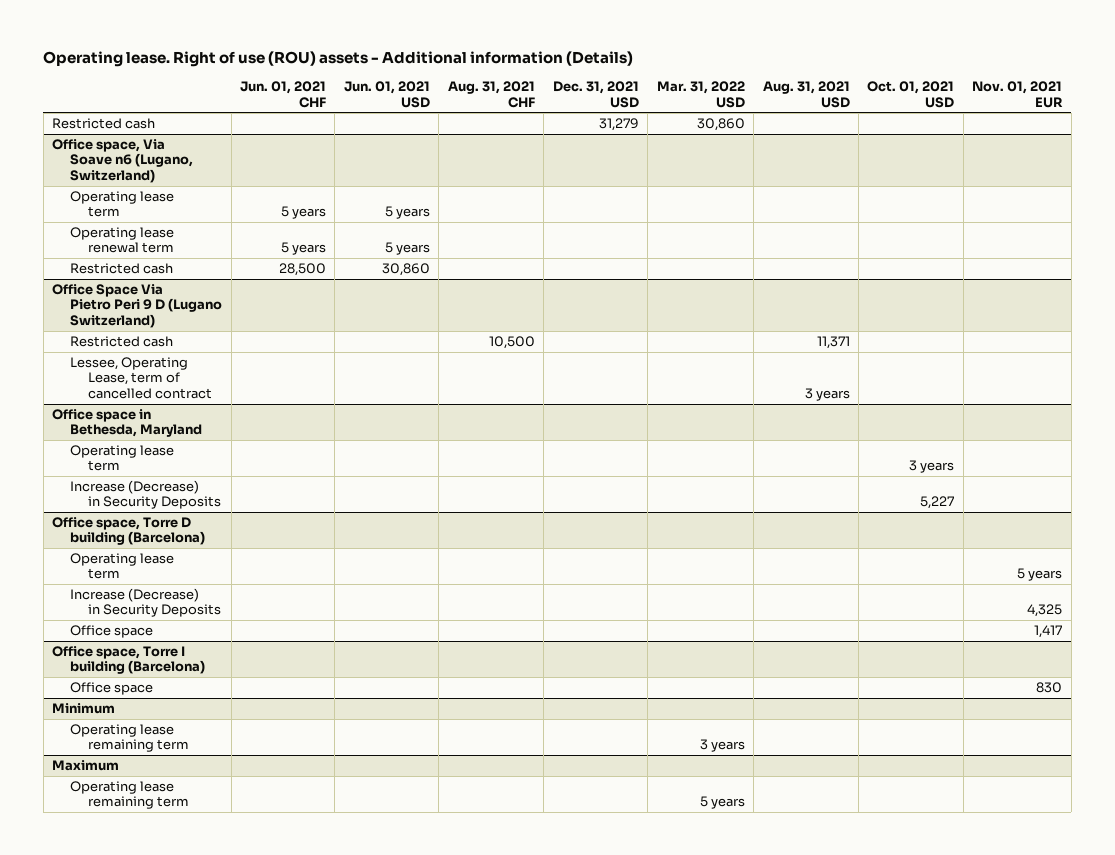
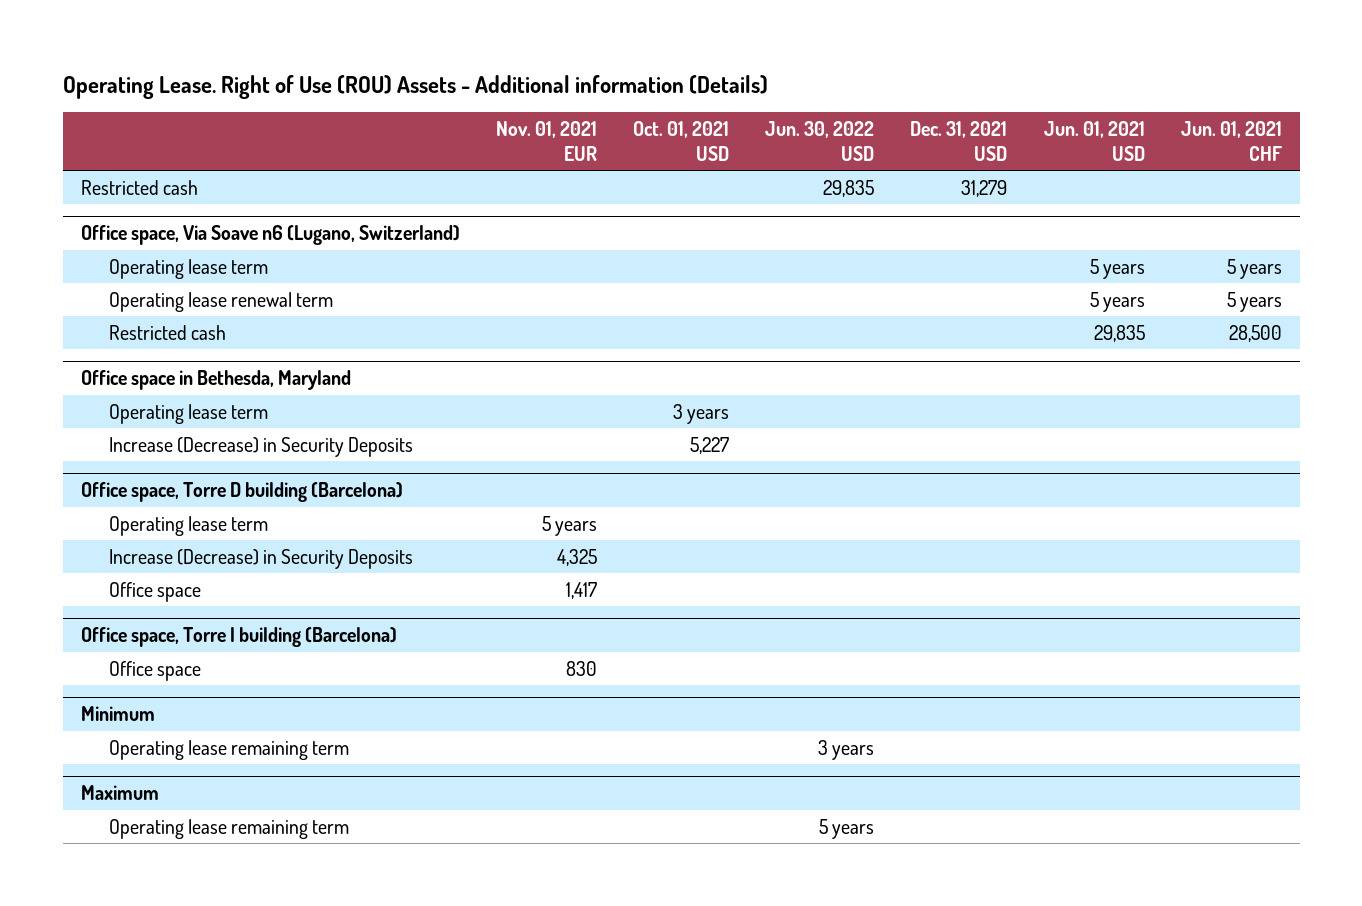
[43,51,634,68] Operating lease. Right of use (ROU) assets - Additional information (Details) -> [62,74,768,99] Operating Lease. Right of Use (ROU) Assets - Additional information (Details)
[447,81,535,108] Aug. 31, 2021 CHF -> none
[656,81,745,108] Mar. 31, 2022 USD -> none
[762,81,850,108] Aug. 31, 2021 USD -> none
none -> [765,120,875,161] Jun. 30, 2022 USD
[52,283,223,329] Office Space Via Pietro Peri 9 D (Lugano Switzerland) -> none
[70,335,174,347] Restricted cash -> none
[70,356,212,400] Lessee, Operating Lease, term of cancelled contract -> none
[381,262,430,276] 30,860 -> [1093,324,1145,342] 29,835

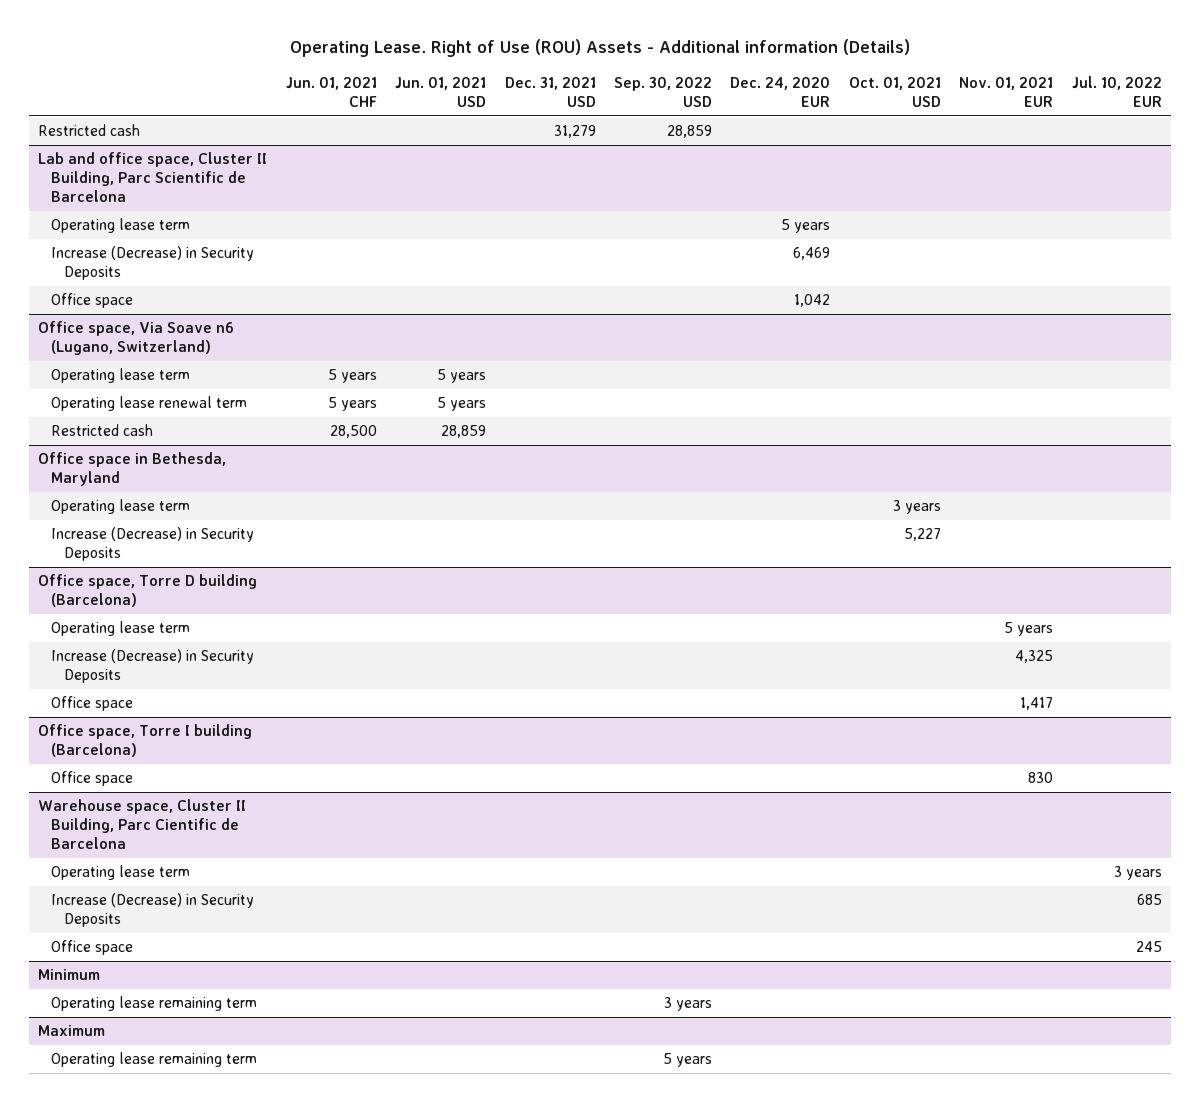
[765,120,875,161] Jun. 30, 2022 USD -> none
none -> [613,76,712,107] Sep. 30, 2022 USD
none -> [730,76,831,107] Dec. 24, 2020 EUR
none -> [1071,75,1162,107] Jul. 10, 2022 EUR
none -> [38,152,268,203] Lab and office space, Cluster II Building, Parc Scientific de Barcelona
none -> [51,218,191,234] Operating lease term
none -> [51,246,255,281] Increase (Decrease) in Security Deposits
none -> [51,293,134,309] Office space
[1093,324,1145,342] 29,835 -> [441,425,487,439] 28,859
none -> [38,799,247,850] Warehouse space, Cluster II Building, Parc Cientific de Barcelona
none -> [51,865,191,881] Operating lease term
none -> [51,893,255,928] Increase (Decrease) in Security Deposits
none -> [51,940,134,956] Office space

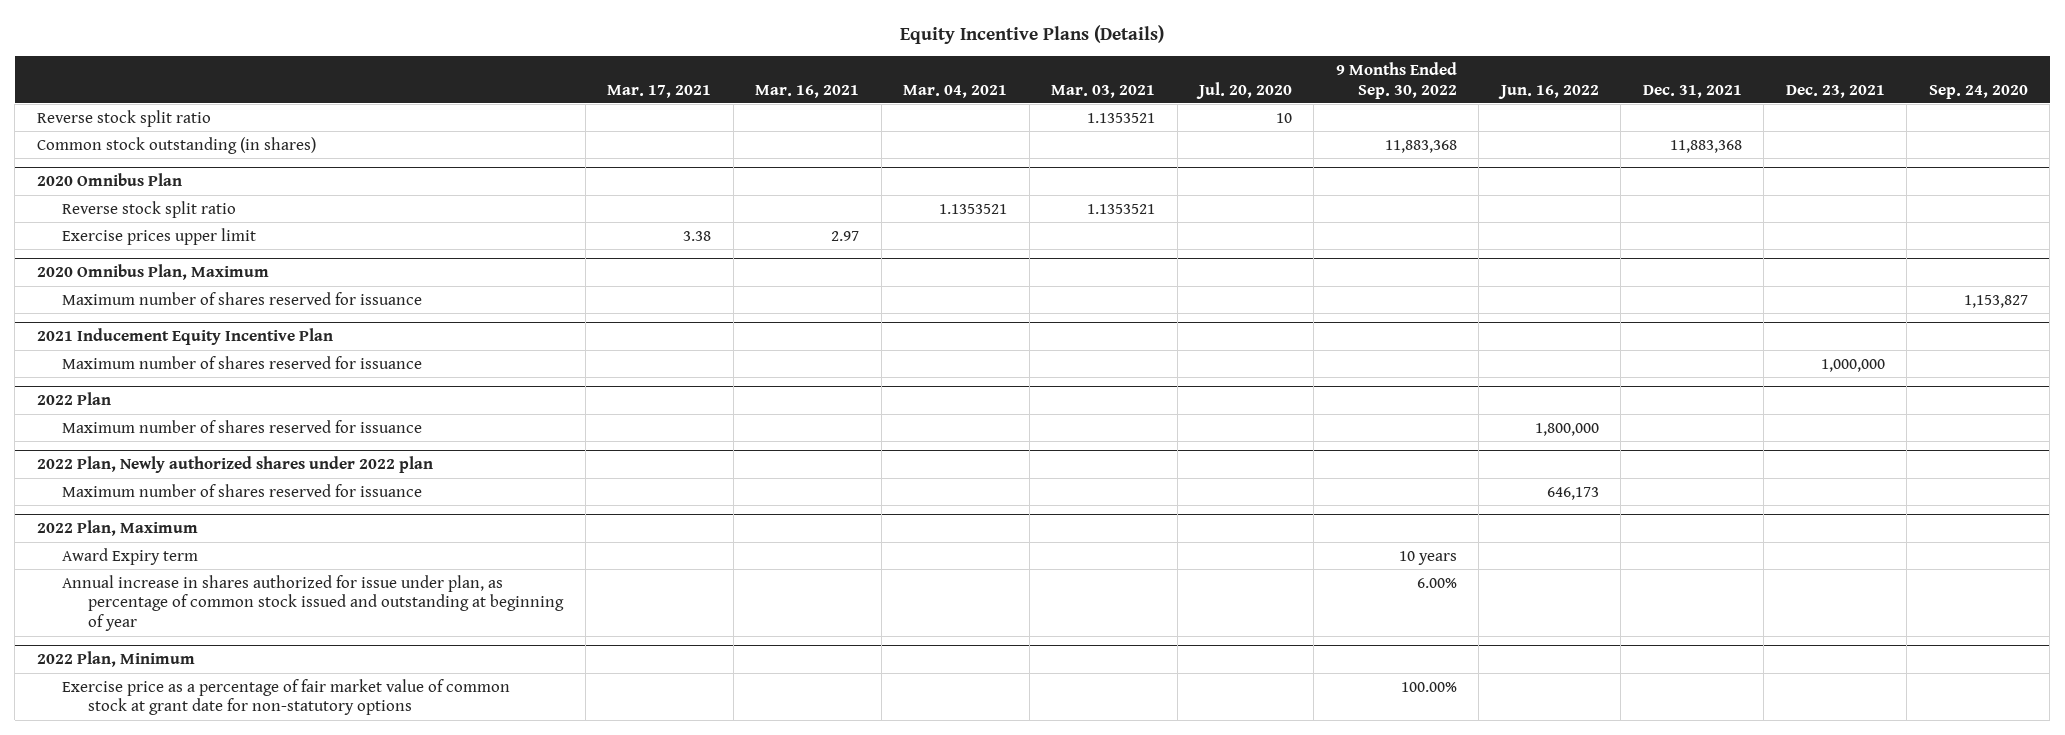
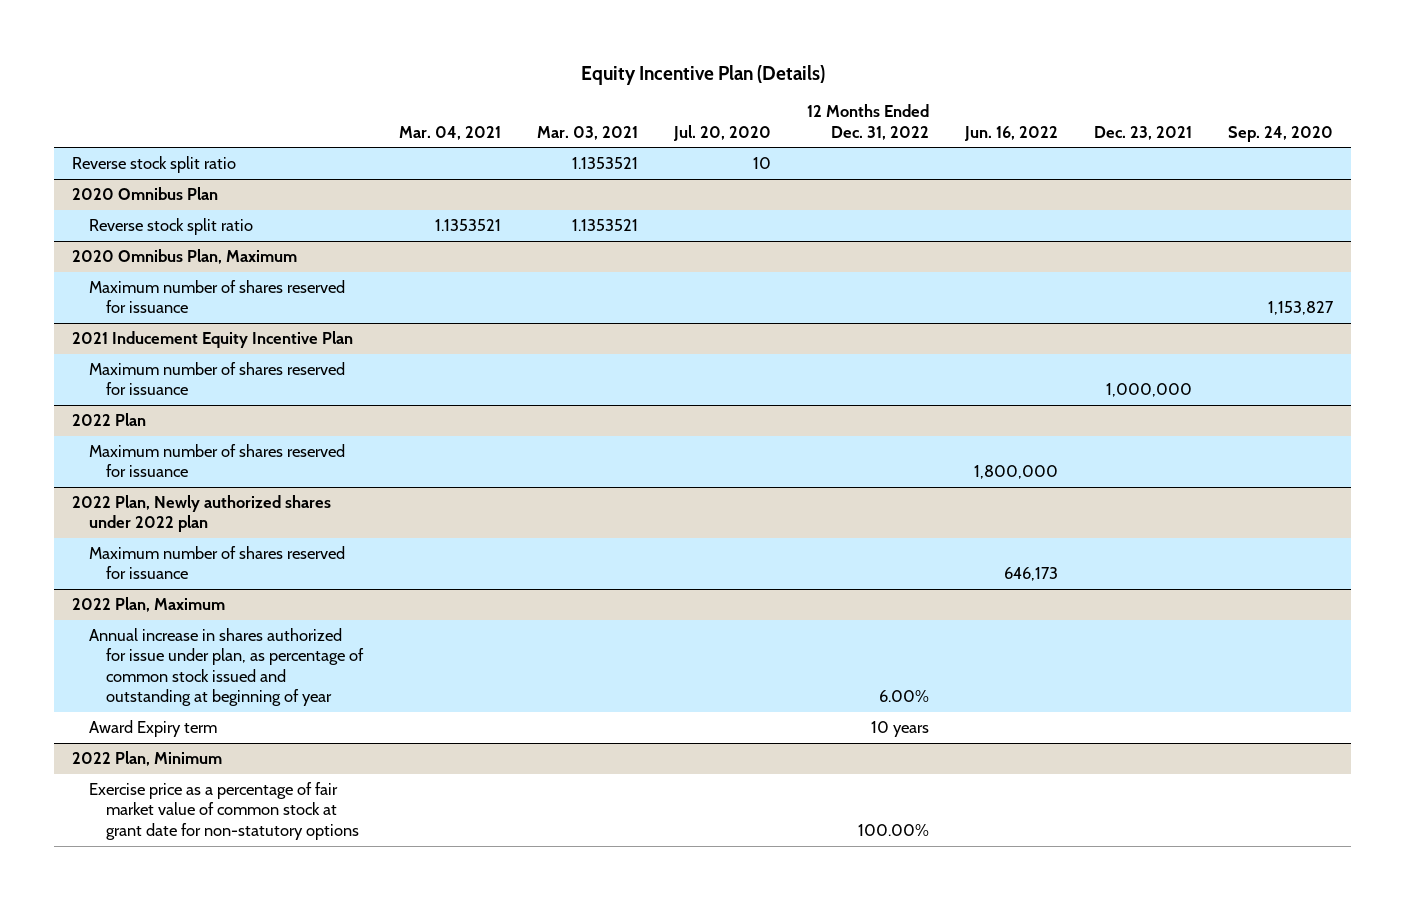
[900,24,1165,44] Equity Incentive Plans (Details) -> [580,64,825,85] Equity Incentive Plan (Details)
[607,84,712,98] Mar. 17, 2021 -> none
[755,84,860,98] Mar. 16, 2021 -> none
[1335,61,1457,99] 9 Months Ended Sep. 30, 2022 -> none
[1642,84,1742,98] Dec. 31, 2021 -> none
none -> [807,104,930,140] 12 Months Ended Dec. 31, 2022
[36,136,316,154] Common stock outstanding (in shares) -> none
[62,227,257,245] Exercise prices upper limit -> none
[62,547,199,565] Award Expiry term -> [89,720,218,738] Award Expiry term

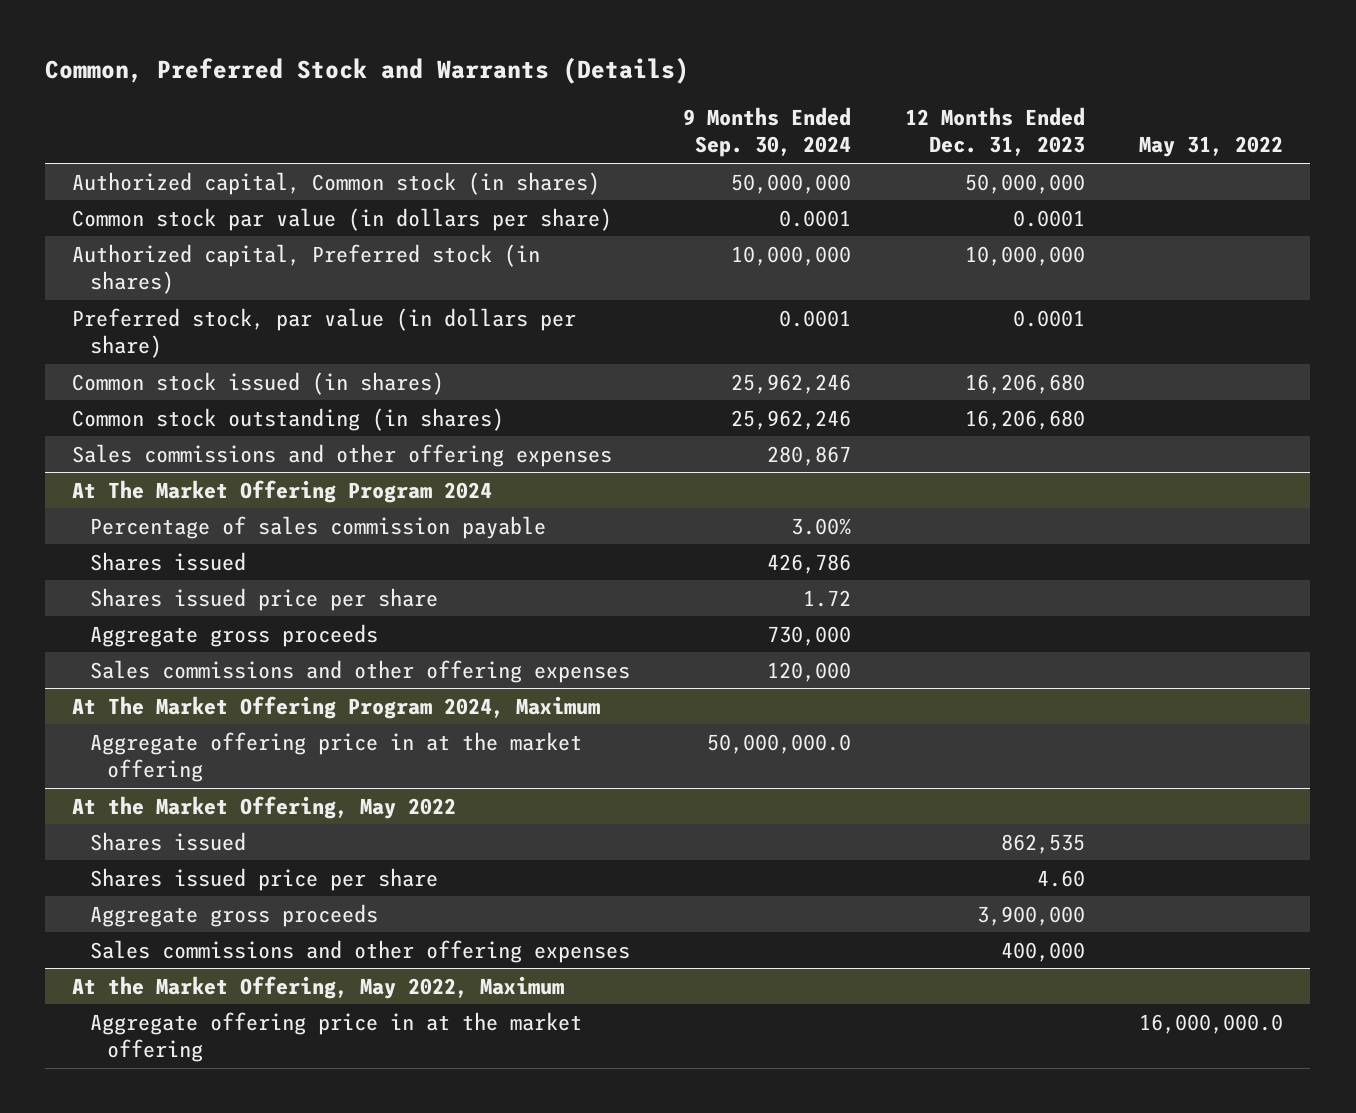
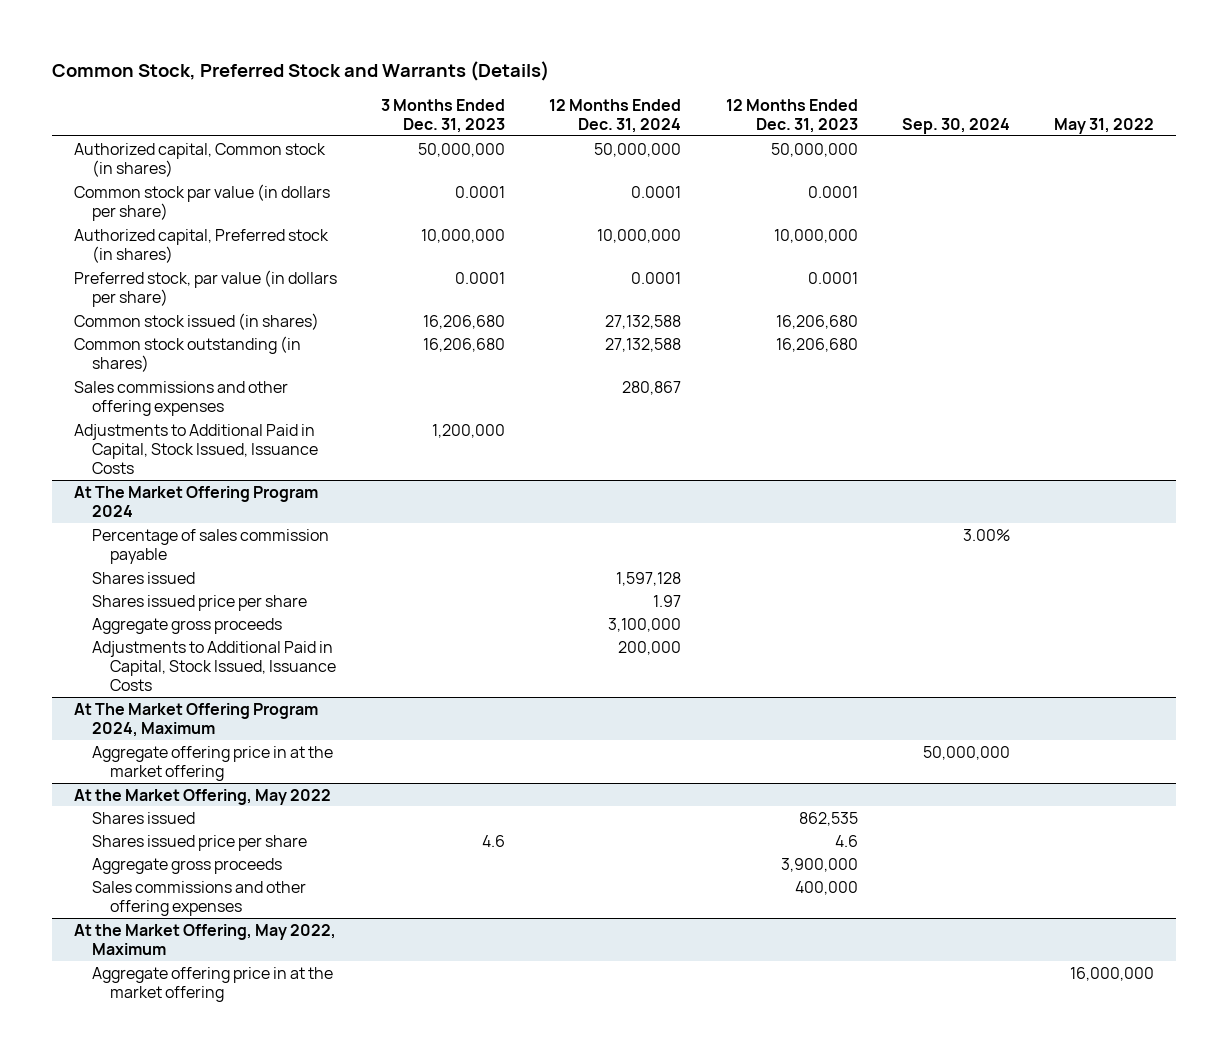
[45,57,690,85] Common, Preferred Stock and Warrants (Details) -> [52,61,550,82] Common Stock, Preferred Stock and Warrants (Details)
[683,107,852,158] 9 Months Ended Sep. 30, 2024 -> none
none -> [381,98,506,134] 3 Months Ended Dec. 31, 2023
none -> [549,98,682,134] 12 Months Ended Dec. 31, 2024
none -> [901,118,1010,135] Sep. 30, 2024
none -> [74,423,319,475] Adjustments to Additional Paid in Capital, Stock Issued, Issuance Costs
[89,659,630,683] Sales commissions and other offering expenses -> none
none -> [92,640,336,692] Adjustments to Additional Paid in Capital, Stock Issued, Issuance Costs
[1037,869,1086,887] 4.60 -> [834,834,858,847] 4.6
[1139,1013,1284,1034] 16,000,000.0 -> [1069,966,1154,981] 16,000,000

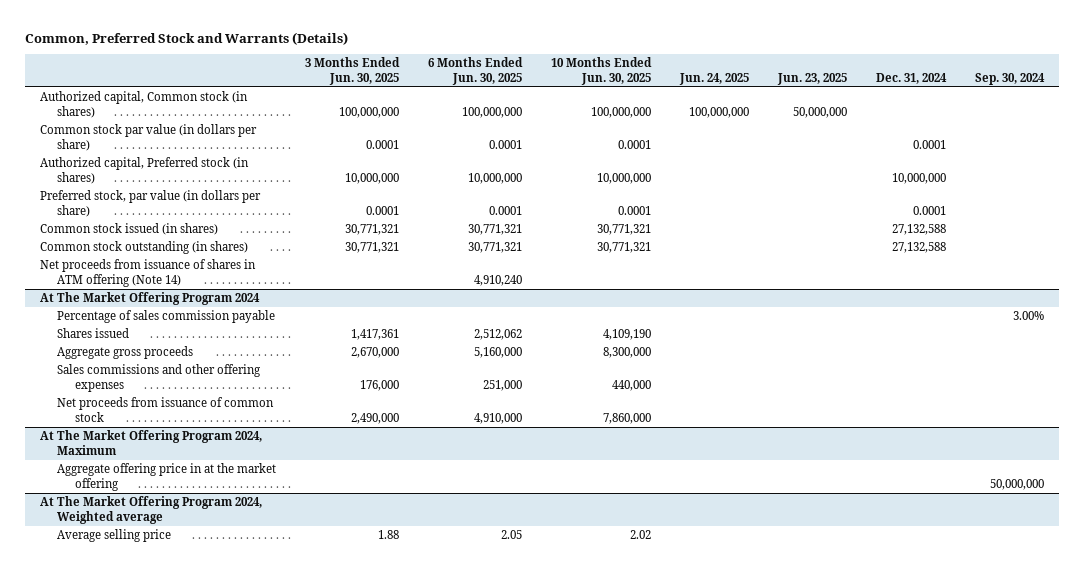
[52,61,550,82] Common Stock, Preferred Stock and Warrants (Details) -> [25,31,349,45] Common, Preferred Stock and Warrants (Details)
[381,98,506,134] 3 Months Ended Dec. 31, 2023 -> none
[549,98,682,134] 12 Months Ended Dec. 31, 2024 -> none
[725,98,858,134] 12 Months Ended Dec. 31, 2023 -> none
[1053,118,1154,135] May 31, 2022 -> none
none -> [305,57,401,86] 3 Months Ended Jun. 30, 2025
none -> [428,57,524,86] 6 Months Ended Jun. 30, 2025
none -> [551,57,653,86] 10 Months Ended Jun. 30, 2025
none -> [679,73,750,86] Jun. 24, 2025
none -> [777,73,848,86] Jun. 23, 2025
none -> [876,73,948,85] Dec. 31, 2024
[74,380,289,416] Sales commissions and other offering expenses -> none
[74,423,319,475] Adjustments to Additional Paid in Capital, Stock Issued, Issuance Costs -> none
none -> [39,259,256,287] Net proceeds from issuance of shares in ATM offering (Note 14)
[92,594,308,611] Shares issued price per share -> none
[92,640,336,692] Adjustments to Additional Paid in Capital, Stock Issued, Issuance Costs -> [57,364,262,392] Sales commissions and other offering expenses
none -> [57,397,275,422] Net proceeds from issuance of common stock
[74,788,332,805] At the Market Offering, May 2022 -> none
[92,811,196,824] Shares issued -> none
[92,834,308,851] Shares issued price per share -> none
[92,857,283,874] Aggregate gross proceeds -> none
[92,880,307,916] Sales commissions and other offering expenses -> none
[74,923,337,955] At the Market Offering, May 2022, Maximum -> none
[92,966,334,1002] Aggregate offering price in at the market offering -> none
none -> [39,496,262,524] At The Market Offering Program 2024, Weighted average
none -> [57,529,172,543] Average selling price

